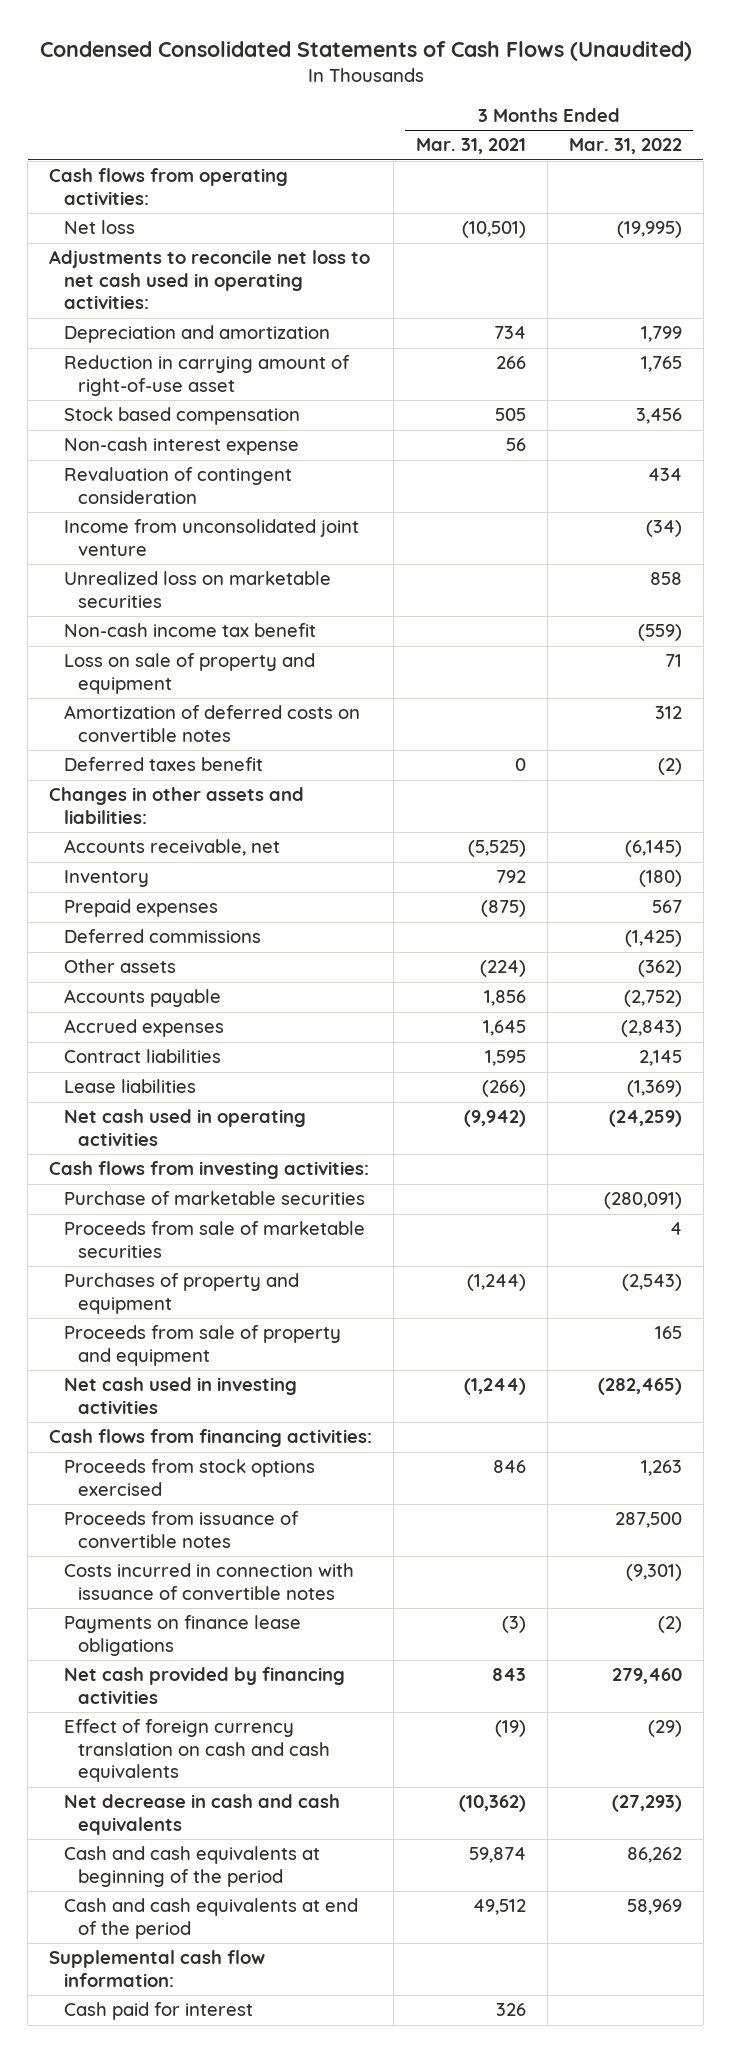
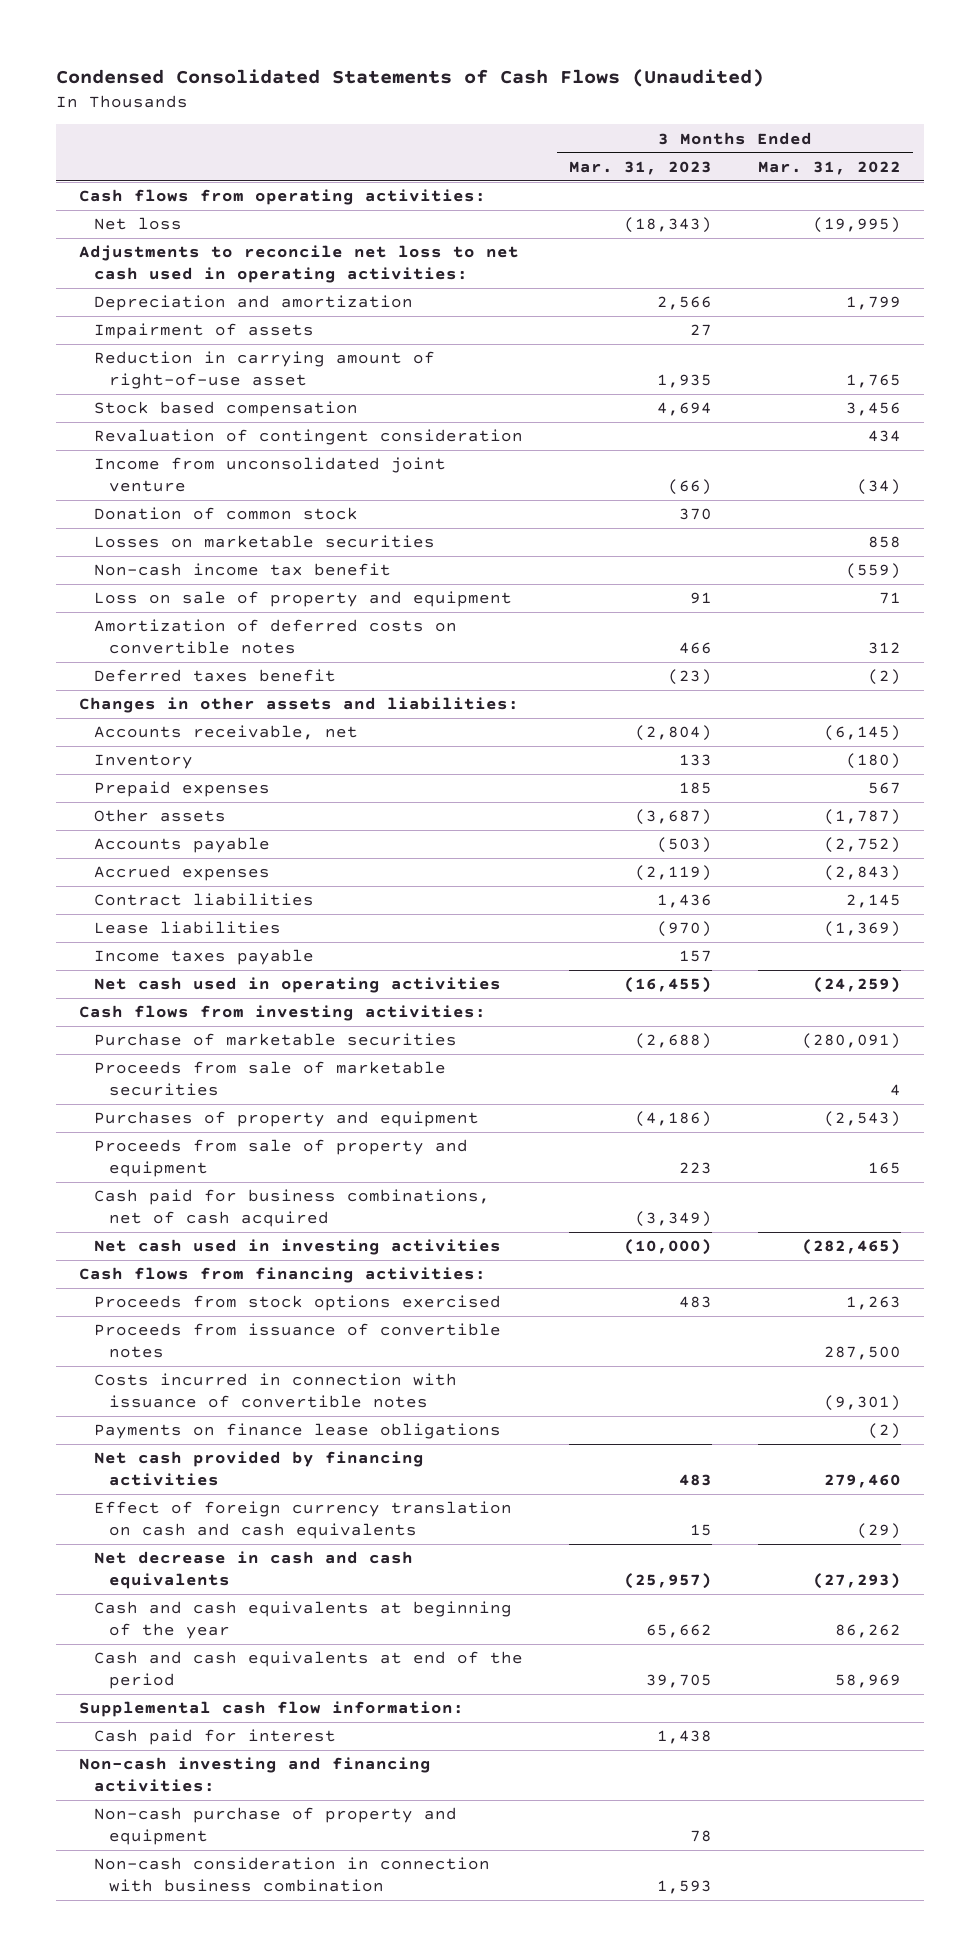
[415,138,526,155] Mar. 31, 2021 -> none
none -> [568,160,712,175] Mar. 31, 2023
none -> [93,323,314,340] Impairment of assets
[63,437,299,456] Non-cash interest expense -> none
none -> [93,507,358,521] Donation of common stock
[63,571,331,608] Unrealized loss on marketable securities -> [93,535,435,549] Losses on marketable securities
[63,929,261,944] Deferred commissions -> none
[637,960,682,978] (362) -> [824,809,902,826] (1,787)
none -> [93,949,314,966] Income taxes payable
none -> [93,1189,490,1227] Cash paid for business combinations, net of cash acquired
[63,1846,320,1887] Cash and cash equivalents at beginning of the period -> [93,1601,512,1639] Cash and cash equivalents at beginning of the year
none -> [78,1757,431,1792] Non-cash investing and financing activities:
none -> [93,1807,457,1845] Non-cash purchase of property and equipment
none -> [93,1857,490,1892] Non-cash consideration in connection with business combination

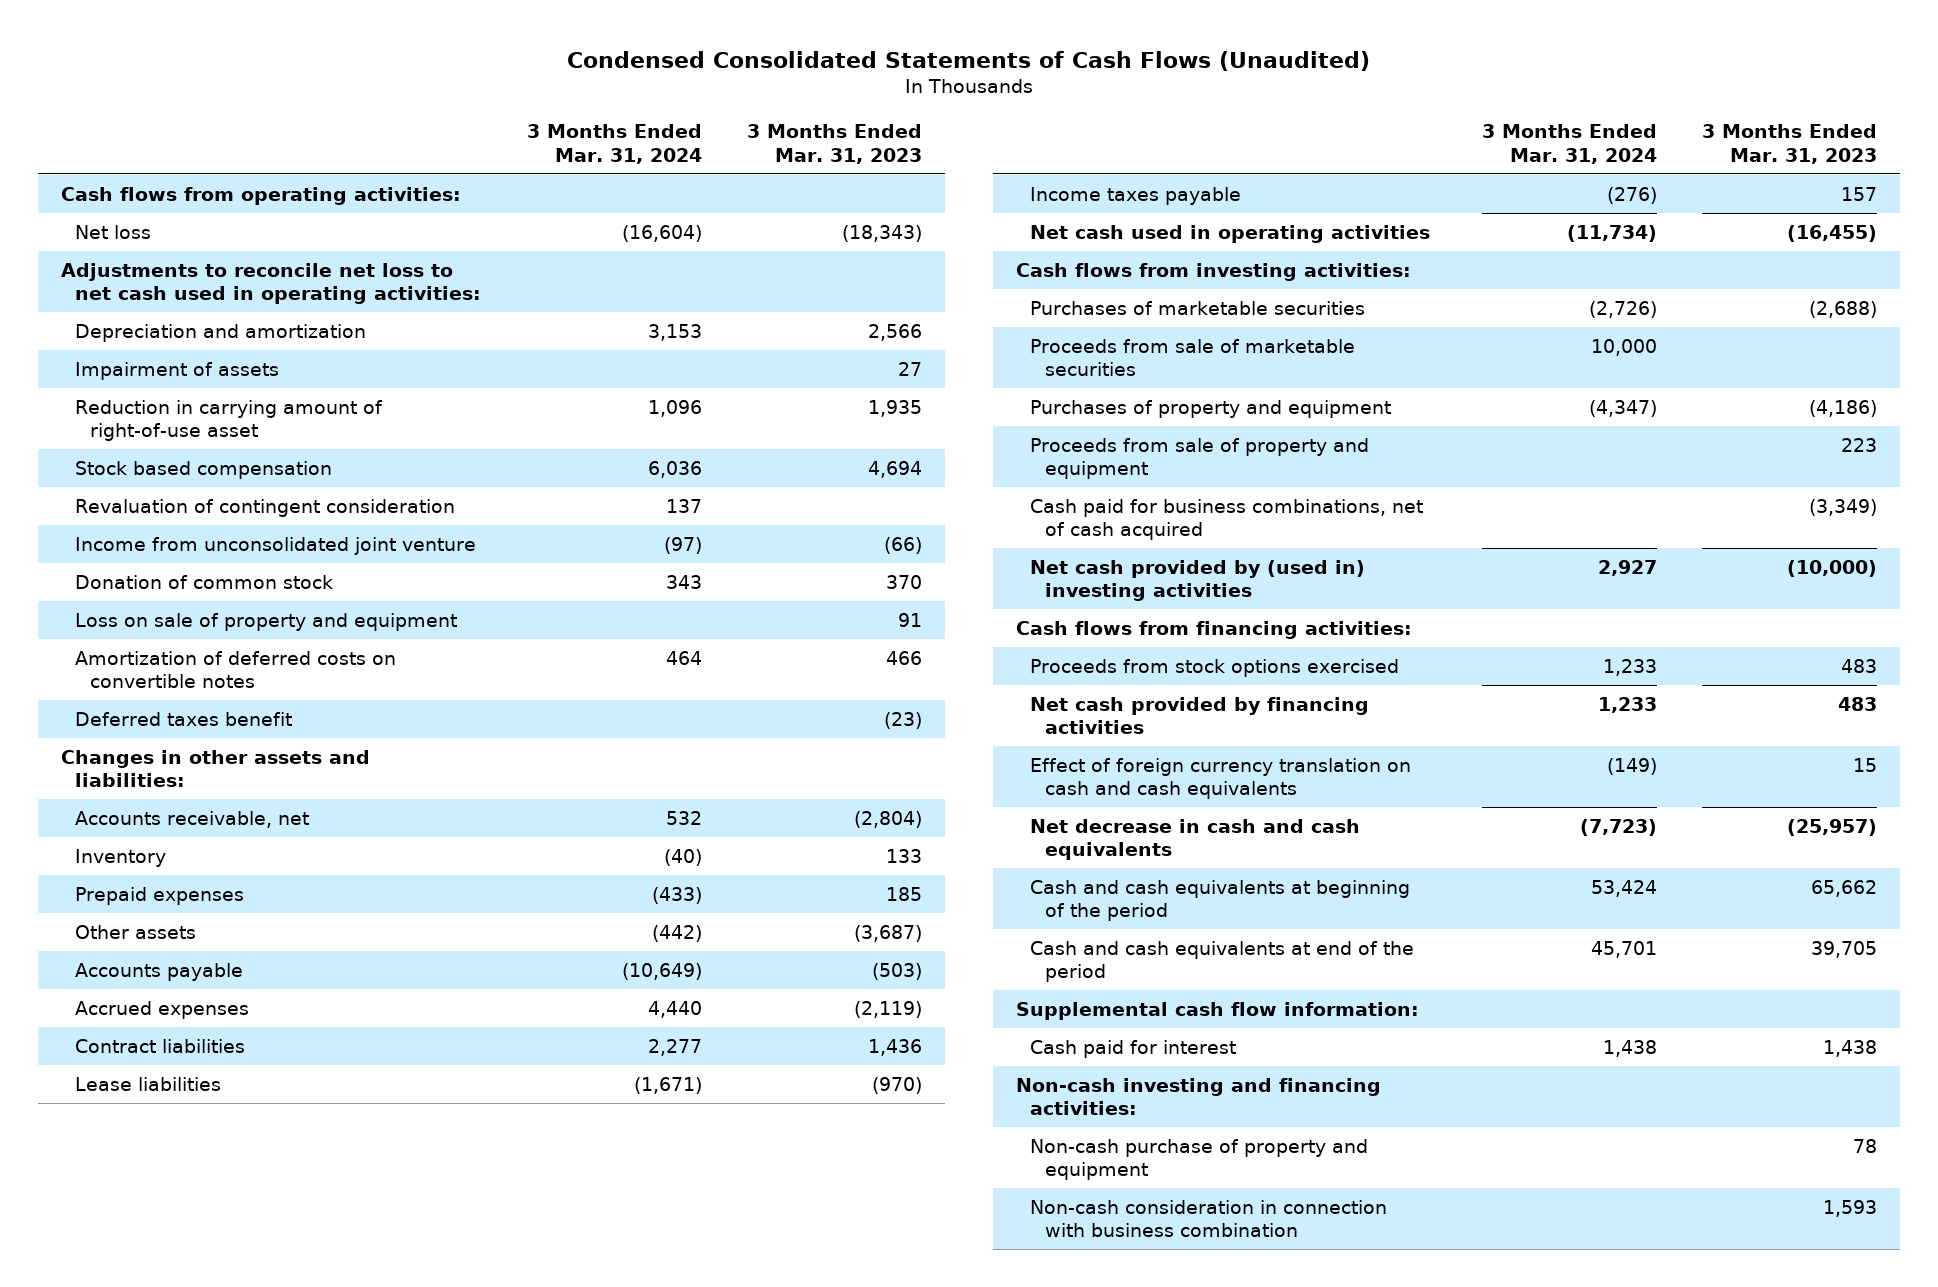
[758,160,902,175] Mar. 31, 2022 -> none
none -> [526,124,702,164] 3 Months Ended Mar. 31, 2024
[93,535,435,549] Losses on marketable securities -> none
[93,563,391,577] Non-cash income tax benefit -> none
[93,1033,457,1047] Purchase of marketable securities -> [1030,300,1366,315] Purchases of marketable securities
[93,1239,501,1256] Net cash used in investing activities -> [1030,559,1366,602] Net cash provided by (used in) investing activities
[93,1323,501,1358] Proceeds from issuance of convertible notes -> none
[93,1373,457,1408] Costs incurred in connection with issuance of convertible notes -> none
[93,1423,501,1440] Payments on finance lease obligations -> none
[93,1601,512,1639] Cash and cash equivalents at beginning of the year -> [1030,879,1411,922] Cash and cash equivalents at beginning of the period

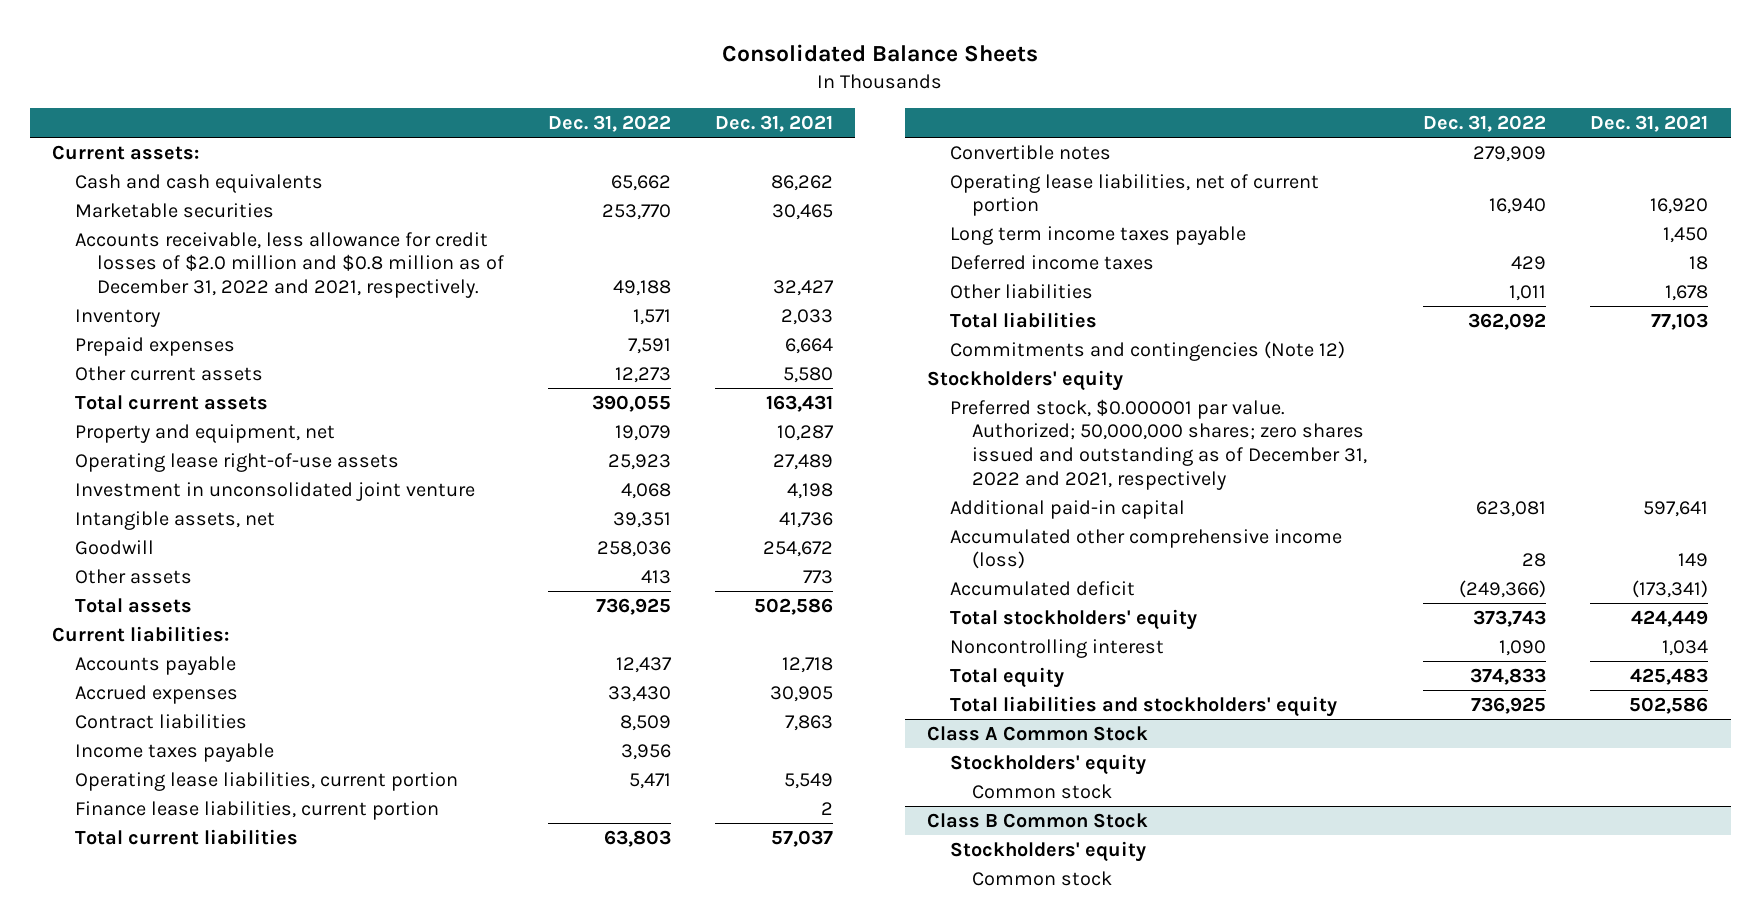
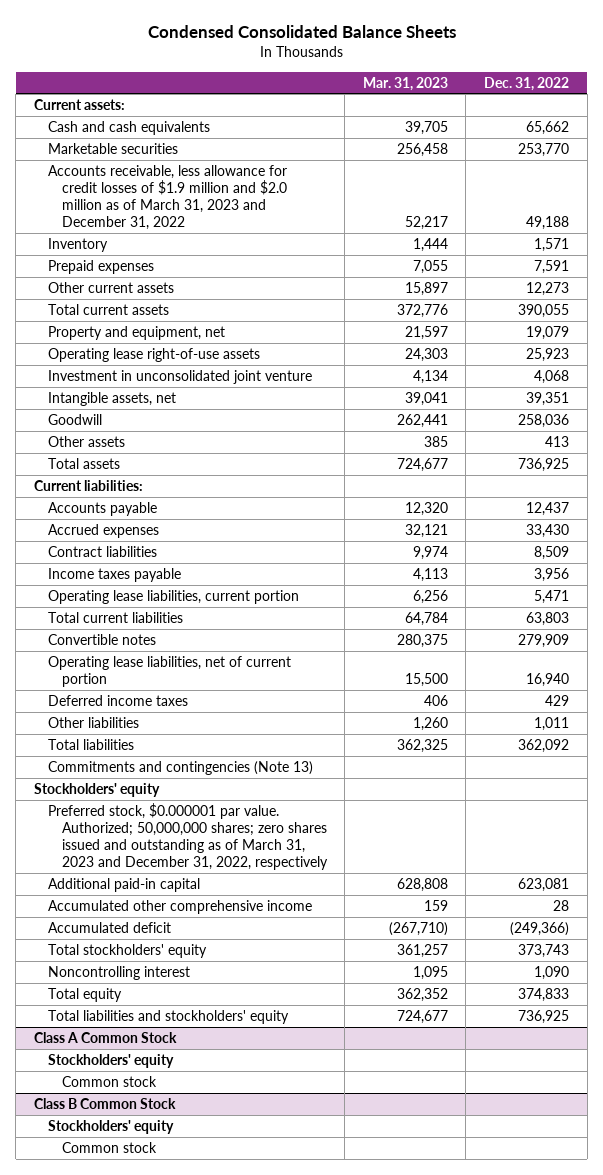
[722,44,1039,63] Consolidated Balance Sheets -> [147,25,456,39] Condensed Consolidated Balance Sheets
[715,115,834,133] Dec. 31, 2021 -> none
none -> [362,76,448,91] Mar. 31, 2023
[74,231,505,298] Accounts receivable, less allowance for credit losses of $2.0 million and $0.8 million as of December 31, 2022 and 2021, respectively. -> [47,165,287,231] Accounts receivable, less allowance for credit losses of $1.9 million and $2.0 million as of March 31, 2023 and December 31, 2022
[74,800,439,820] Finance lease liabilities, current portion -> none
[949,225,1246,245] Long term income taxes payable -> none
[949,340,1345,361] Commitments and contingencies (Note 12) -> [47,761,313,776] Commitments and contingencies (Note 13)
[949,398,1368,490] Preferred stock, $0.000001 par value. Authorized; 50,000,000 shares; zero shares issued and outstanding as of December 31, 2022 and 2021, respectively -> [47,803,328,871] Preferred stock, $0.000001 par value. Authorized; 50,000,000 shares; zero shares issued and outstanding as of March 31, 2023 and December 31, 2022, respectively
[949,528,1342,570] Accumulated other comprehensive income (loss) -> [47,900,312,915] Accumulated other comprehensive income

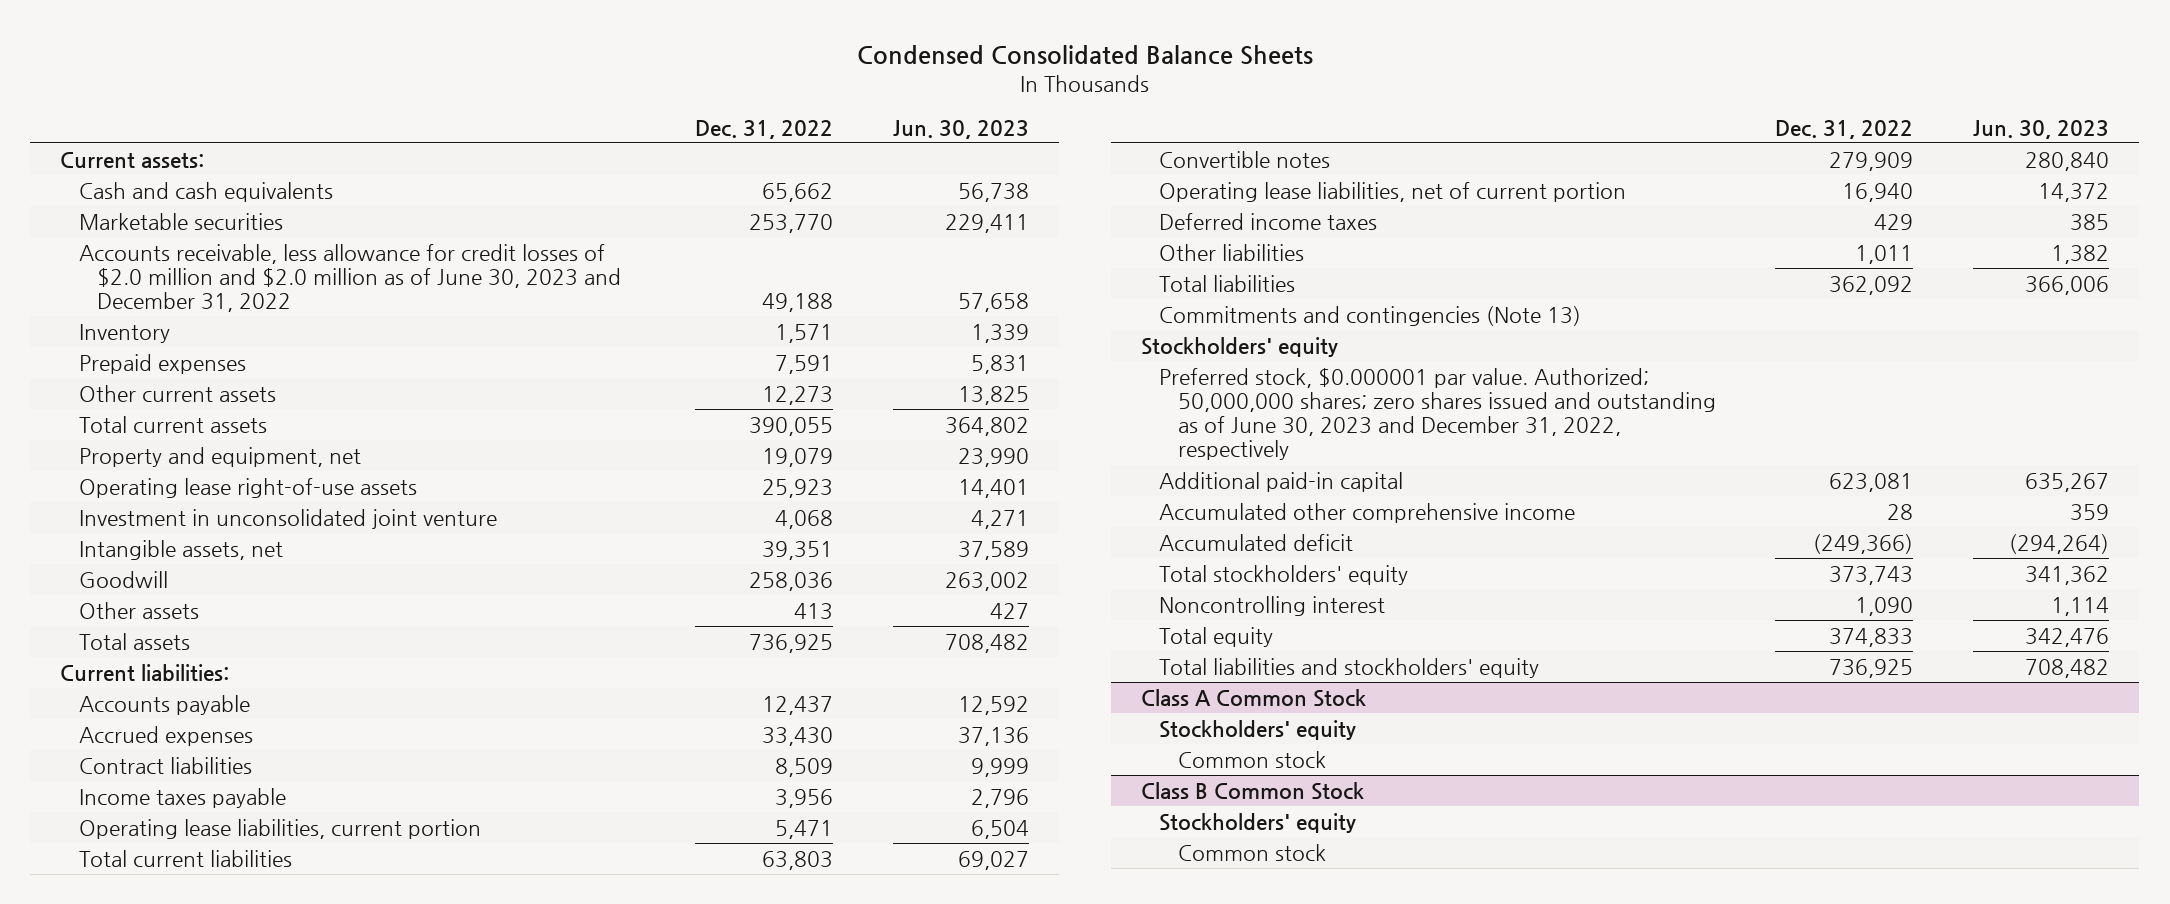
[362,76,448,91] Mar. 31, 2023 -> none
none -> [892,119,1029,139] Jun. 30, 2023
[47,165,287,231] Accounts receivable, less allowance for credit losses of $1.9 million and $2.0 million as of March 31, 2023 and December 31, 2022 -> [78,243,622,313] Accounts receivable, less allowance for credit losses of $2.0 million and $2.0 million as of June 30, 2023 and December 31, 2022
[47,803,328,871] Preferred stock, $0.000001 par value. Authorized; 50,000,000 shares; zero shares issued and outstanding as of March 31, 2023 and December 31, 2022, respectively -> [1159,367,1716,461] Preferred stock, $0.000001 par value. Authorized; 50,000,000 shares; zero shares issued and outstanding as of June 30, 2023 and December 31, 2022, respectively

